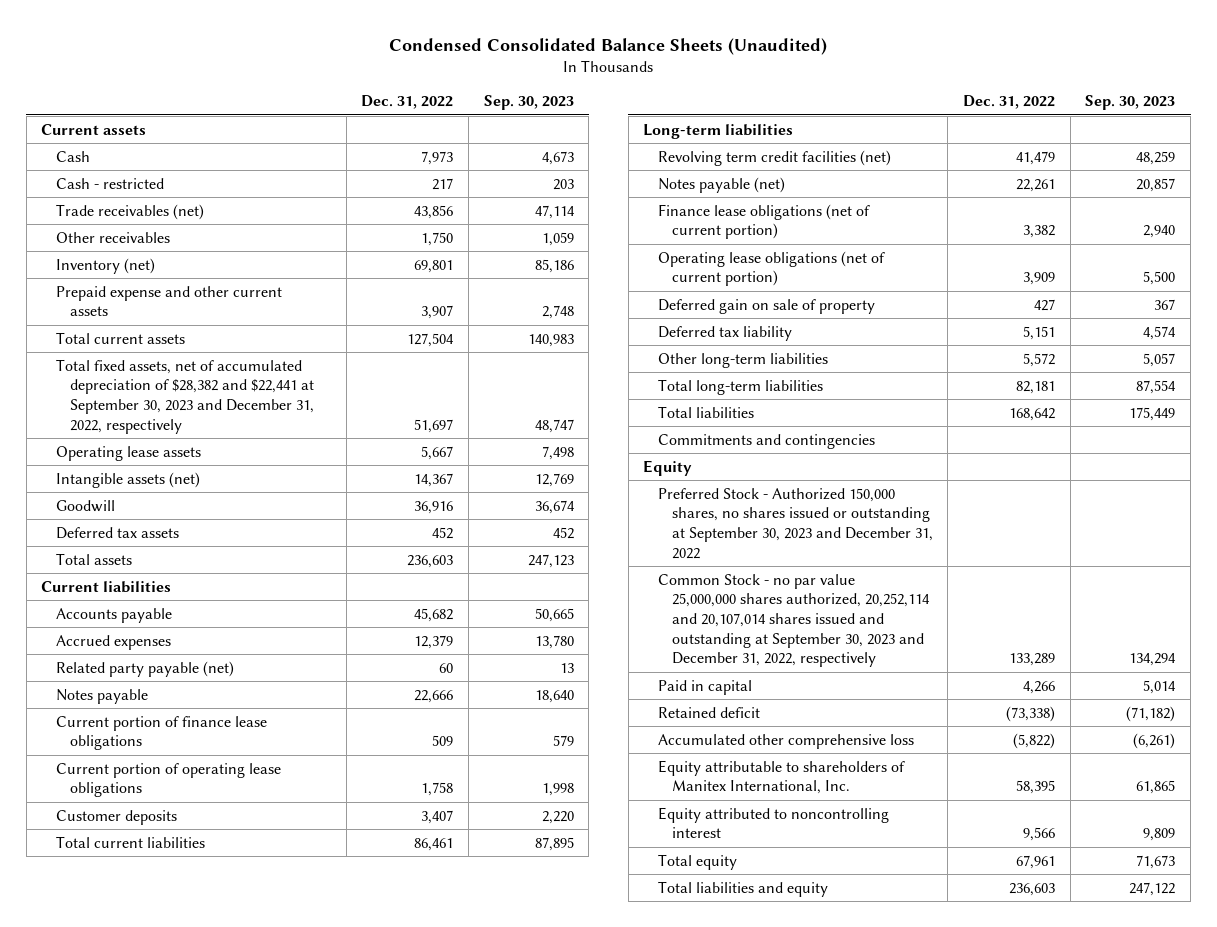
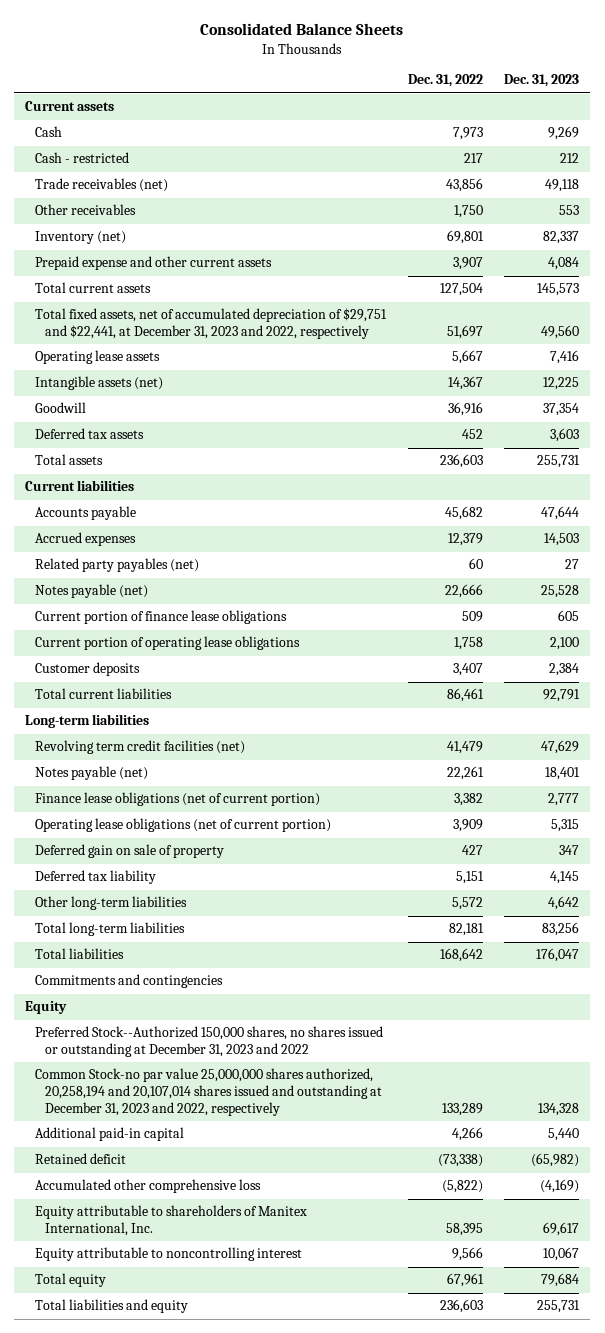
[389,37,828,55] Condensed Consolidated Balance Sheets (Unaudited) -> [200,23,404,36] Consolidated Balance Sheets
[483,95,574,111] Sep. 30, 2023 -> none
none -> [504,74,580,88] Dec. 31, 2023
[55,358,314,434] Total fixed assets, net of accumulated depreciation of $28,382 and $22,441 at September 30, 2023 and December 31, 2022, respectively -> [35,308,388,340] Total fixed assets, net of accumulated depreciation of $29,751 and $22,441, at December 31, 2023 and 2022, respectively
[55,660,234,677] Related party payable (net) -> [35,558,200,573] Related party payables (net)
[55,688,148,704] Notes payable -> [35,584,149,599] Notes payable (net)
[657,487,933,559] Preferred Stock - Authorized 150,000 shares, no shares issued or outstanding at September 30, 2023 and December 31, 2022 -> [35,1026,384,1058] Preferred Stock--Authorized 150,000 shares, no shares issued or outstanding at December 31, 2023 and 2022
[657,573,930,668] Common Stock - no par value 25,000,000 shares authorized, 20,252,114 and 20,107,014 shares issued and outstanding at September 30, 2023 and December 31, 2022, respectively -> [35,1068,382,1117] Common Stock-no par value 25,000,000 shares authorized, 20,258,194 and 20,107,014 shares issued and outstanding at December 31, 2023 and 2022, respectively
[657,679,752,695] Paid in capital -> [35,1127,185,1142] Additional paid-in capital
[657,806,889,839] Equity attributed to noncontrolling interest -> [35,1247,303,1262] Equity attributable to noncontrolling interest

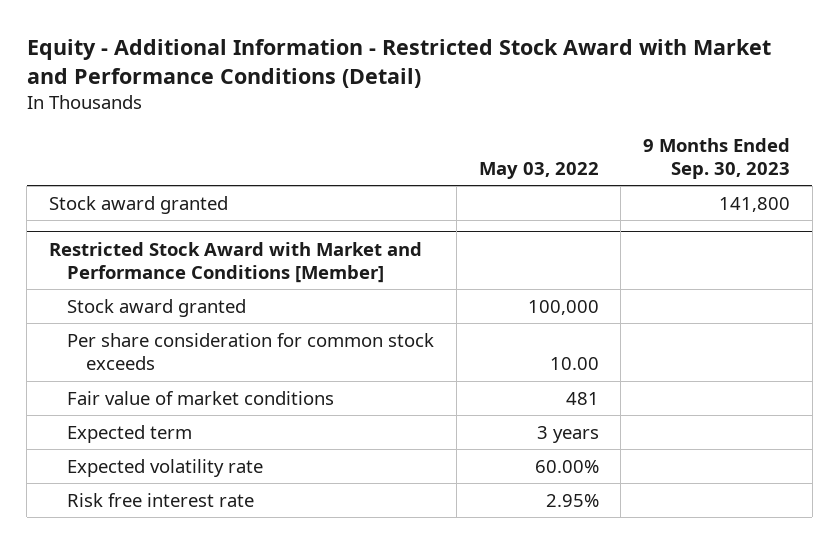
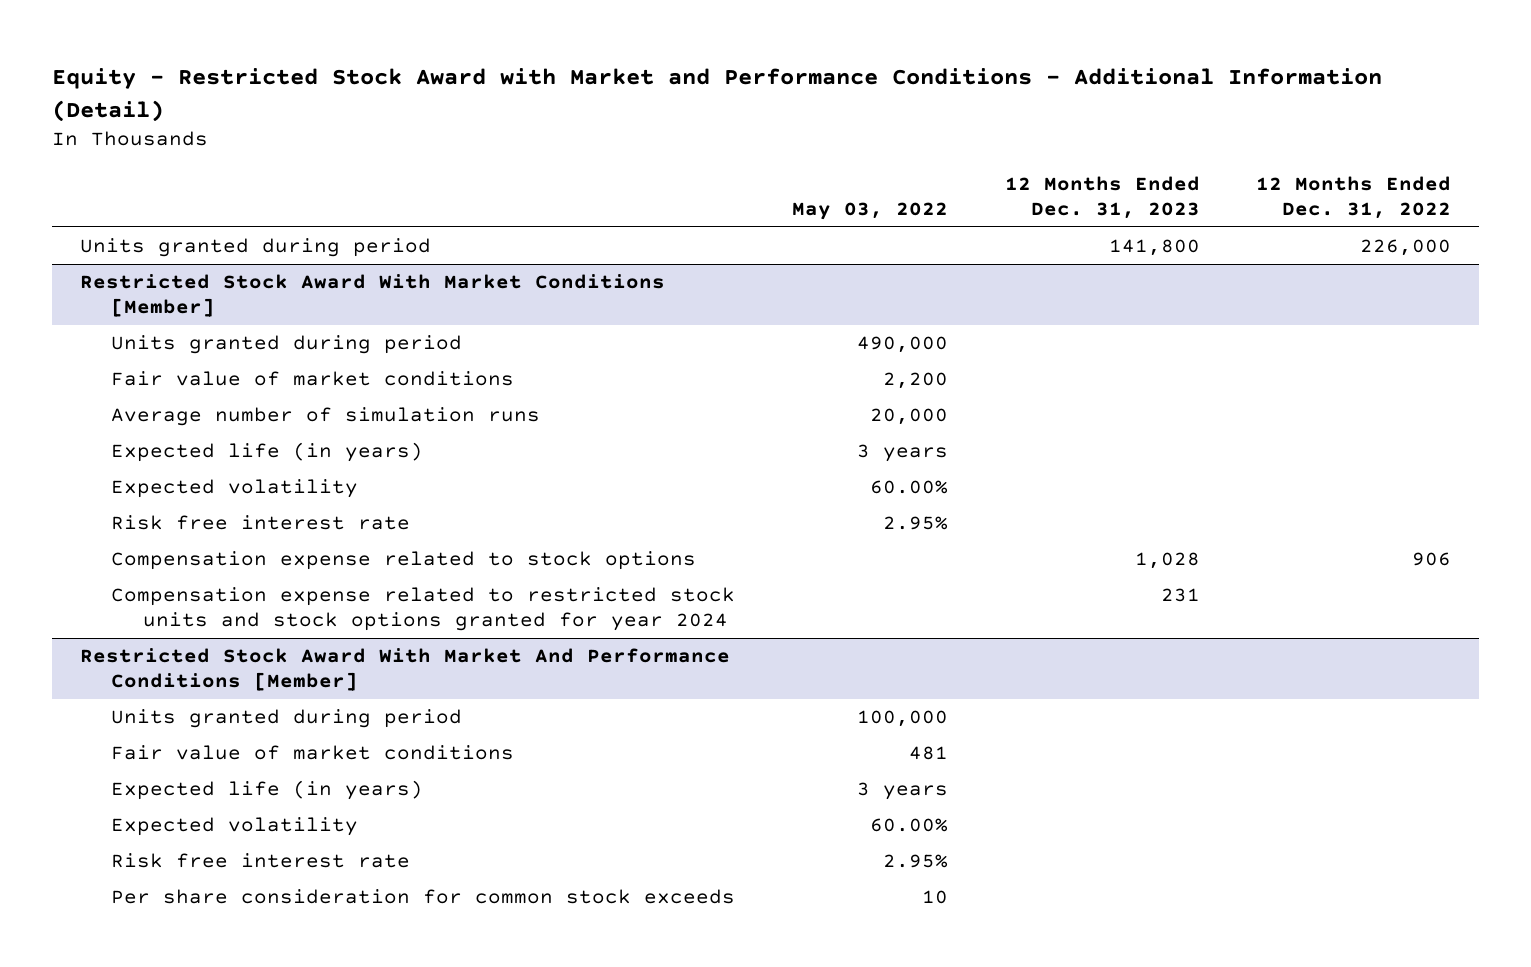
[26,39,771,89] Equity - Additional Information - Restricted Stock Award with Market and Performance Conditions (Detail) -> [51,68,1382,122] Equity - Restricted Stock Award with Market and Performance Conditions - Additional Information (Detail)
[643,137,791,180] 9 Months Ended Sep. 30, 2023 -> none
none -> [1004,176,1200,220] 12 Months Ended Dec. 31, 2023
none -> [1256,176,1452,220] 12 Months Ended Dec. 31, 2022
[67,298,247,317] Stock award granted -> none
[67,332,435,371] Per share consideration for common stock exceeds -> none
[48,195,228,214] Stock award granted -> [80,238,432,258] Units granted during period
none -> [80,274,666,318] Restricted Stock Award With Market Conditions [Member]
none -> [111,335,463,355] Units granted during period
none -> [111,371,515,387] Fair value of market conditions
none -> [111,407,541,427] Average number of simulation runs
none -> [111,442,424,463] Expected life (in years)
none -> [111,479,359,499] Expected volatility
none -> [111,515,411,531] Risk free interest rate
none -> [111,551,697,571] Compensation expense related to stock options
none -> [111,587,736,632] Compensation expense related to restricted stock units and stock options granted for year 2024
[48,241,422,284] Restricted Stock Award with Market and Performance Conditions [Member] -> [80,648,731,692] Restricted Stock Award With Market And Performance Conditions [Member]
none -> [111,709,463,729] Units granted during period
[67,424,193,443] Expected term -> [111,780,424,801] Expected life (in years)
[67,458,264,477] Expected volatility rate -> [111,817,359,837] Expected volatility
none -> [111,889,736,905] Per share consideration for common stock exceeds

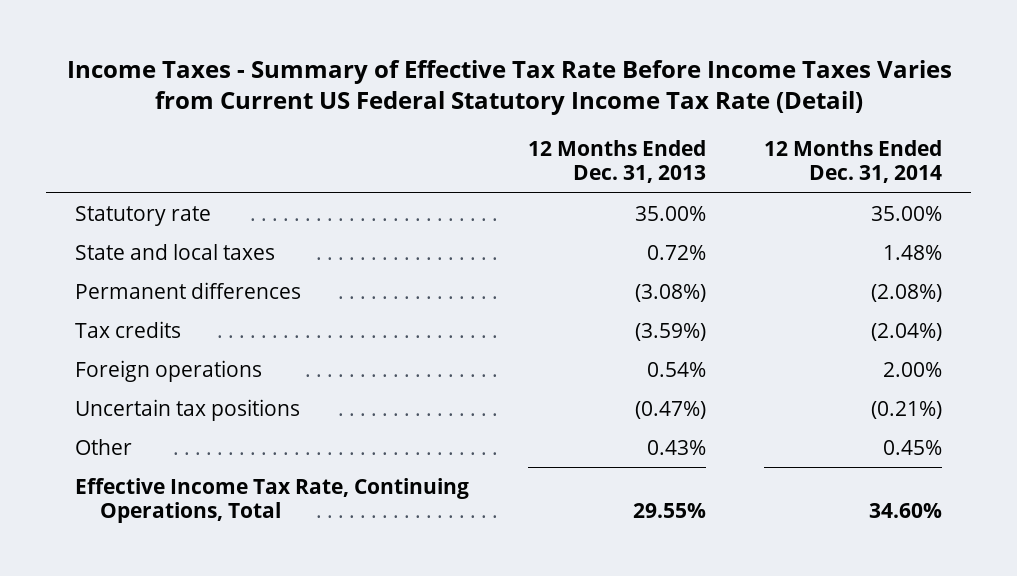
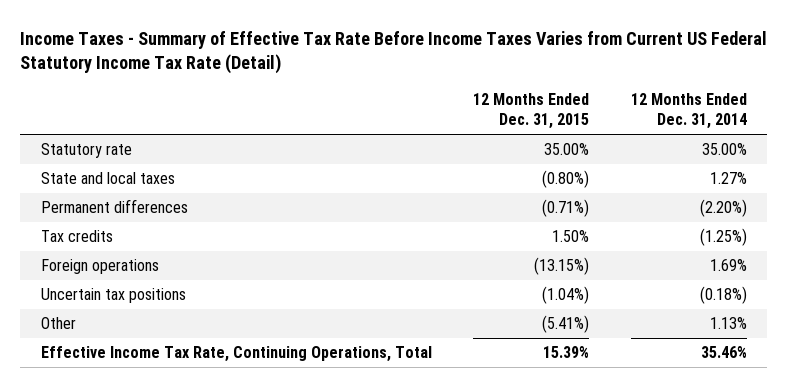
[527,140,706,184] 12 Months Ended Dec. 31, 2013 -> none
none -> [473,93,590,130] 12 Months Ended Dec. 31, 2015
[882,244,942,260] 1.48% -> [709,171,747,184] 1.27%
[870,283,942,302] (2.08%) -> [699,198,747,217] (2.20%)
[870,322,942,341] (2.04%) -> [699,227,747,246] (1.25%)
[882,361,942,377] 2.00% -> [709,258,747,271] 1.69%
[870,400,942,419] (0.21%) -> [699,285,747,304] (0.18%)
[882,439,942,455] 0.45% -> [709,316,747,329] 1.13%
[868,502,942,518] 34.60% -> [700,345,747,358] 35.46%

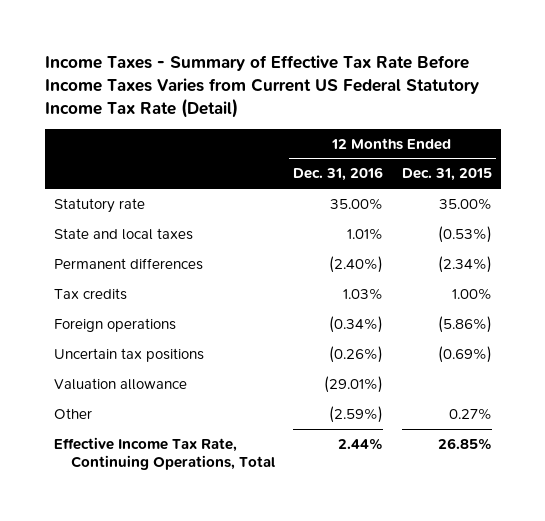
[630,93,747,130] 12 Months Ended Dec. 31, 2014 -> none
none -> [293,167,384,182] Dec. 31, 2016
[542,169,590,188] (0.80%) -> [437,225,492,243] (0.53%)
[542,198,590,217] (0.71%) -> [437,255,492,273] (2.34%)
[552,229,590,242] 1.50% -> [451,287,492,300] 1.00%
[534,256,590,275] (13.15%) -> [437,315,492,333] (5.86%)
[542,285,590,304] (1.04%) -> [437,345,492,363] (0.69%)
none -> [53,377,187,390] Valuation allowance
[542,314,590,333] (5.41%) -> [448,407,492,420] 0.27%
[543,345,590,358] 15.39% -> [437,437,492,450] 26.85%

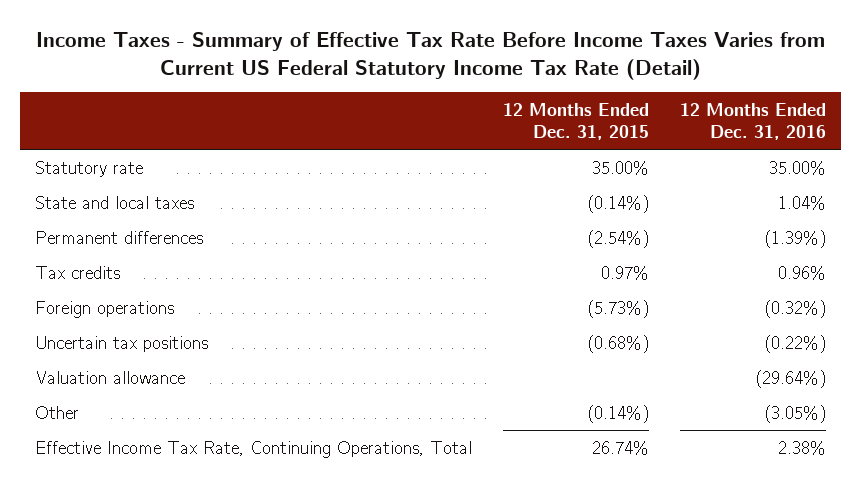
[347,227,384,240] 1.01% -> [778,195,827,210] 1.04%
[437,225,492,243] (0.53%) -> [587,194,650,213] (0.14%)
[329,255,384,273] (2.40%) -> [764,229,827,248] (1.39%)
[437,255,492,273] (2.34%) -> [587,229,650,248] (2.54%)
[343,287,384,300] 1.03% -> [778,265,827,280] 0.96%
[451,287,492,300] 1.00% -> [601,265,650,280] 0.97%
[329,315,384,333] (0.34%) -> [764,299,827,318] (0.32%)
[437,315,492,333] (5.86%) -> [587,299,650,318] (5.73%)
[329,345,384,363] (0.26%) -> [764,334,827,353] (0.22%)
[437,345,492,363] (0.69%) -> [587,334,650,353] (0.68%)
[324,375,384,393] (29.01%) -> [755,369,827,388] (29.64%)
[329,405,384,423] (2.59%) -> [764,404,827,423] (3.05%)
[448,407,492,420] 0.27% -> [587,404,650,423] (0.14%)
[338,437,384,450] 2.44% -> [778,440,827,455] 2.38%
[437,437,492,450] 26.85% -> [592,440,650,455] 26.74%

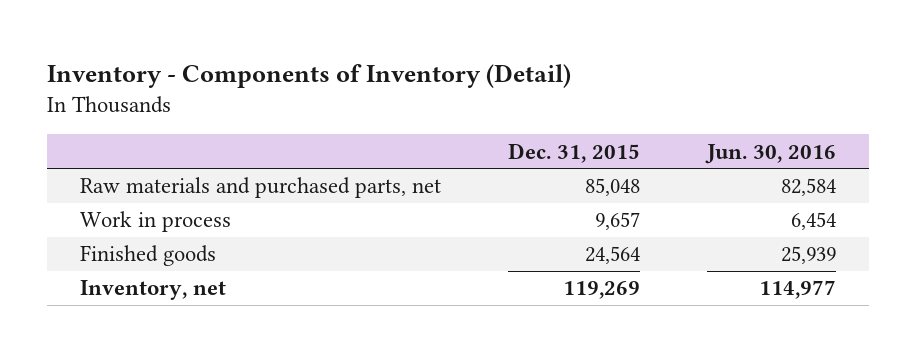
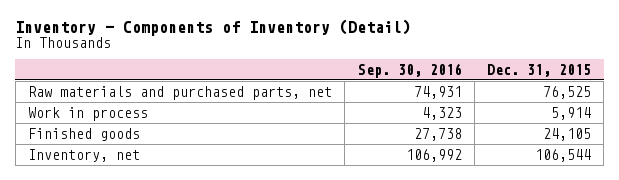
[705,143,837,164] Jun. 30, 2016 -> none
none -> [357,62,462,78] Sep. 30, 2016
[585,178,641,197] 85,048 -> [543,85,592,99] 76,525
[595,212,641,231] 9,657 -> [551,106,592,120] 5,914
[585,246,641,265] 24,564 -> [543,127,592,141] 24,105
[563,281,641,300] 119,269 -> [535,148,592,162] 106,544

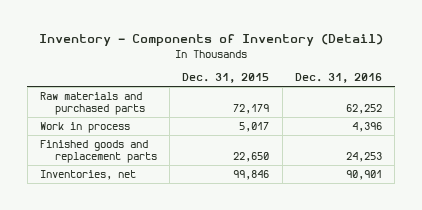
[357,62,462,78] Sep. 30, 2016 -> none
none -> [295,73,383,84] Dec. 31, 2016
[28,85,333,100] Raw materials and purchased parts, net -> [39,91,145,116] Raw materials and purchased parts
[543,85,592,99] 76,525 -> [233,104,270,115] 72,179
[551,106,592,120] 5,914 -> [239,121,270,132] 5,017
[28,127,141,141] Finished goods -> [39,139,157,164] Finished goods and replacement parts
[543,127,592,141] 24,105 -> [233,152,270,163] 22,650
[28,148,141,162] Inventory, net -> [39,169,136,180] Inventories, net
[535,148,592,162] 106,544 -> [233,169,270,180] 99,846

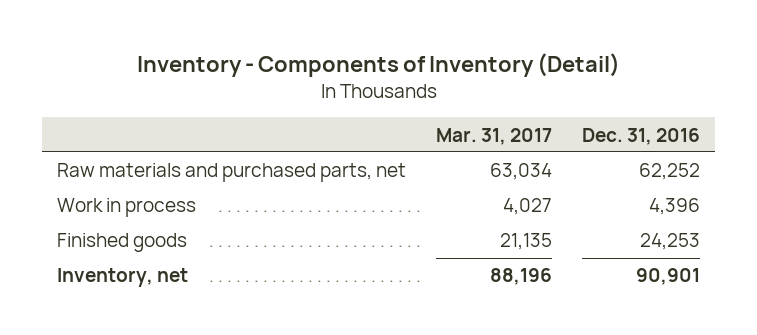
[182,73,270,84] Dec. 31, 2015 -> none
none -> [436,127,553,145] Mar. 31, 2017
[39,91,145,116] Raw materials and purchased parts -> [57,163,407,183] Raw materials and purchased parts, net
[39,139,157,164] Finished goods and replacement parts -> [57,233,188,253] Finished goods
[39,169,136,180] Inventories, net -> [57,268,189,288] Inventory, net

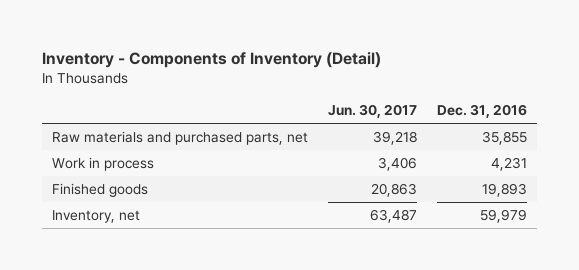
[436,127,553,145] Mar. 31, 2017 -> none
none -> [327,104,417,119] Jun. 30, 2017
[639,163,701,181] 62,252 -> [481,131,527,146] 35,855
[649,198,701,216] 4,396 -> [490,157,527,172] 4,231
[640,233,701,251] 24,253 -> [481,183,527,198] 19,893
[636,268,701,286] 90,901 -> [479,209,527,224] 59,979

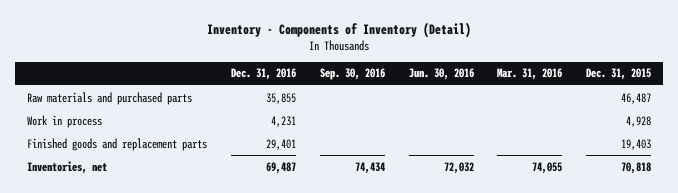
[327,104,417,119] Jun. 30, 2017 -> none
none -> [319,68,385,81] Sep. 30, 2016
none -> [408,68,474,81] Jun. 30, 2016
none -> [497,68,563,81] Mar. 31, 2016
none -> [586,68,652,81] Dec. 31, 2015
[51,131,308,146] Raw materials and purchased parts, net -> [27,91,193,105] Raw materials and purchased parts
[51,183,148,198] Finished goods -> [27,137,208,151] Finished goods and replacement parts
[481,183,527,198] 19,893 -> [265,138,296,150] 29,401
[51,210,140,224] Inventory, net -> [27,160,108,174] Inventories, net
[479,209,527,224] 59,979 -> [265,161,296,174] 69,487

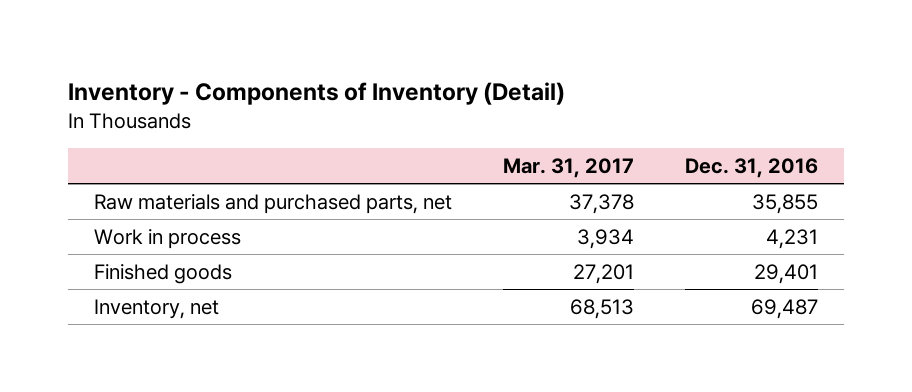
[319,68,385,81] Sep. 30, 2016 -> none
[408,68,474,81] Jun. 30, 2016 -> none
[497,68,563,81] Mar. 31, 2016 -> none
[586,68,652,81] Dec. 31, 2015 -> none
none -> [502,158,634,179] Mar. 31, 2017
[27,91,193,105] Raw materials and purchased parts -> [93,193,452,214] Raw materials and purchased parts, net
[27,137,208,151] Finished goods and replacement parts -> [93,263,232,284] Finished goods
[27,160,108,174] Inventories, net -> [93,298,219,319] Inventory, net

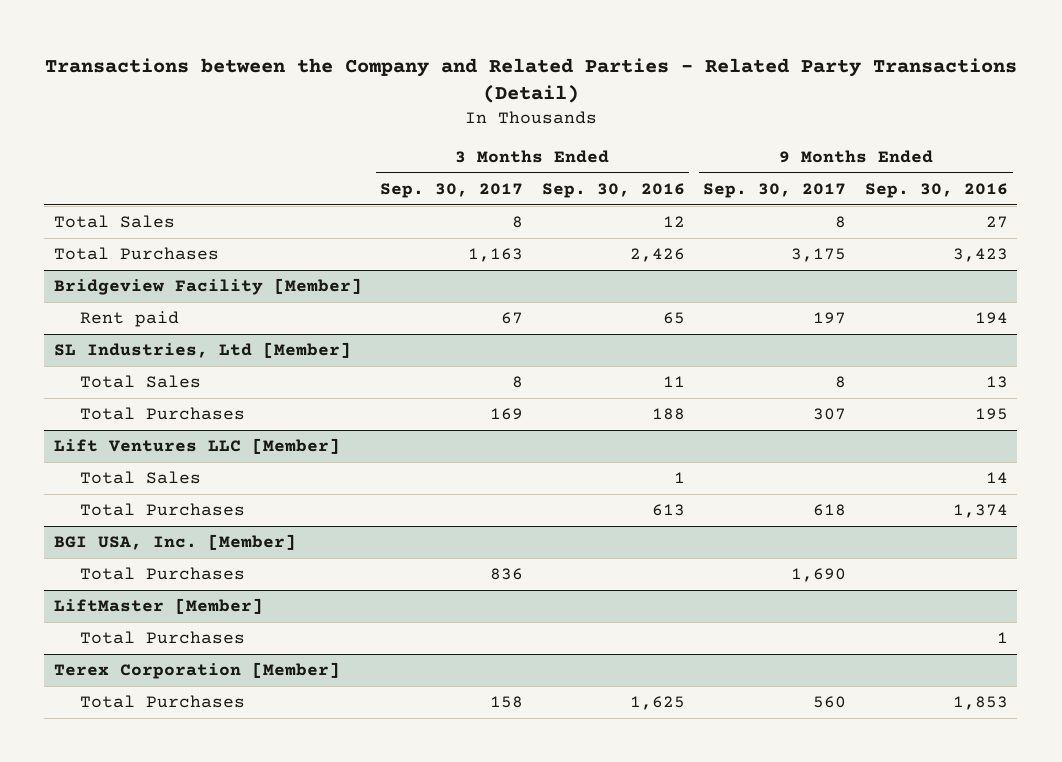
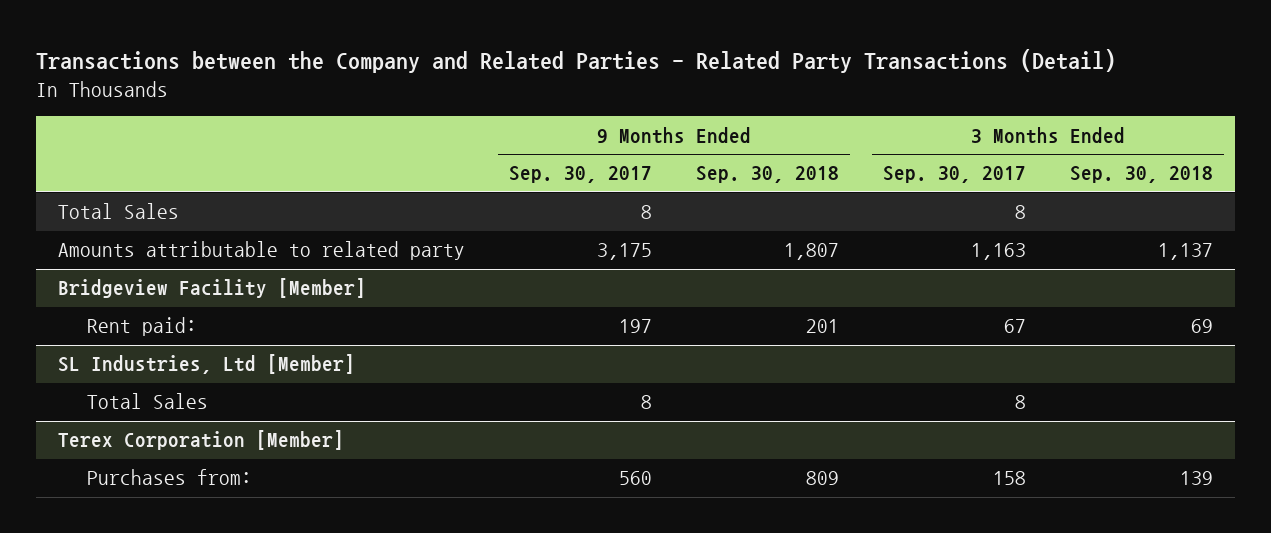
[541,182,685,198] Sep. 30, 2016 -> none
[864,182,1008,198] Sep. 30, 2016 -> none
none -> [696,166,840,184] Sep. 30, 2018
none -> [1070,166,1214,184] Sep. 30, 2018
[53,246,219,260] Total Purchases -> [58,241,466,261] Amounts attributable to related party
[80,310,180,327] Rent paid -> [87,317,198,337] Rent paid:
[80,406,246,420] Total Purchases -> none
[53,437,340,454] Lift Ventures LLC [Member] -> none
[80,470,202,484] Total Sales -> none
[80,502,246,516] Total Purchases -> none
[53,533,296,550] BGI USA, Inc. [Member] -> none
[80,566,246,580] Total Purchases -> none
[53,597,263,614] LiftMaster [Member] -> none
[80,630,246,644] Total Purchases -> none
[80,694,246,708] Total Purchases -> [87,469,253,486] Purchases from:

